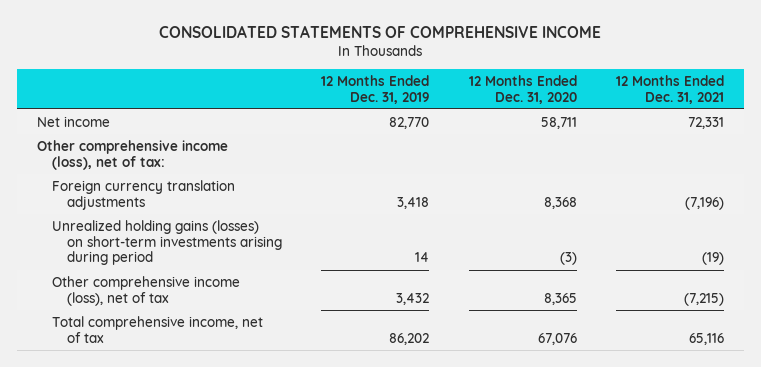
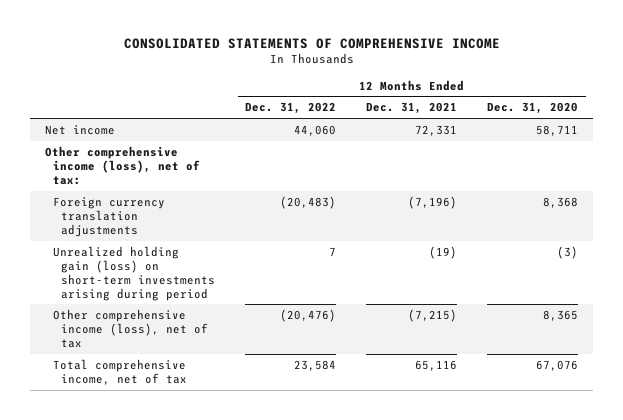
[321,74,430,104] 12 Months Ended Dec. 31, 2019 -> none
none -> [245,102,337,115] Dec. 31, 2022
[51,219,282,266] Unrealized holding gains (losses) on short-term investments arising during period -> [53,245,216,301] Unrealized holding gain (loss) on short-term investments arising during period

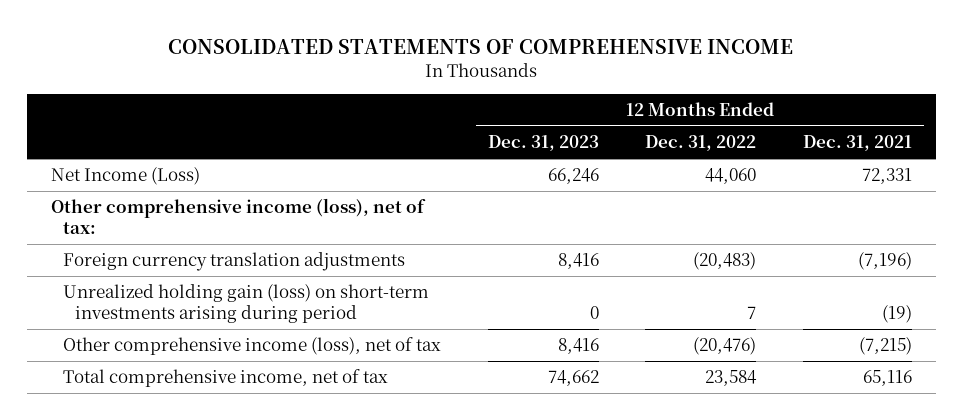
[487,102,579,115] Dec. 31, 2020 -> none
none -> [487,135,599,152] Dec. 31, 2023
[44,124,115,135] Net income -> [50,167,200,186] Net Income (Loss)

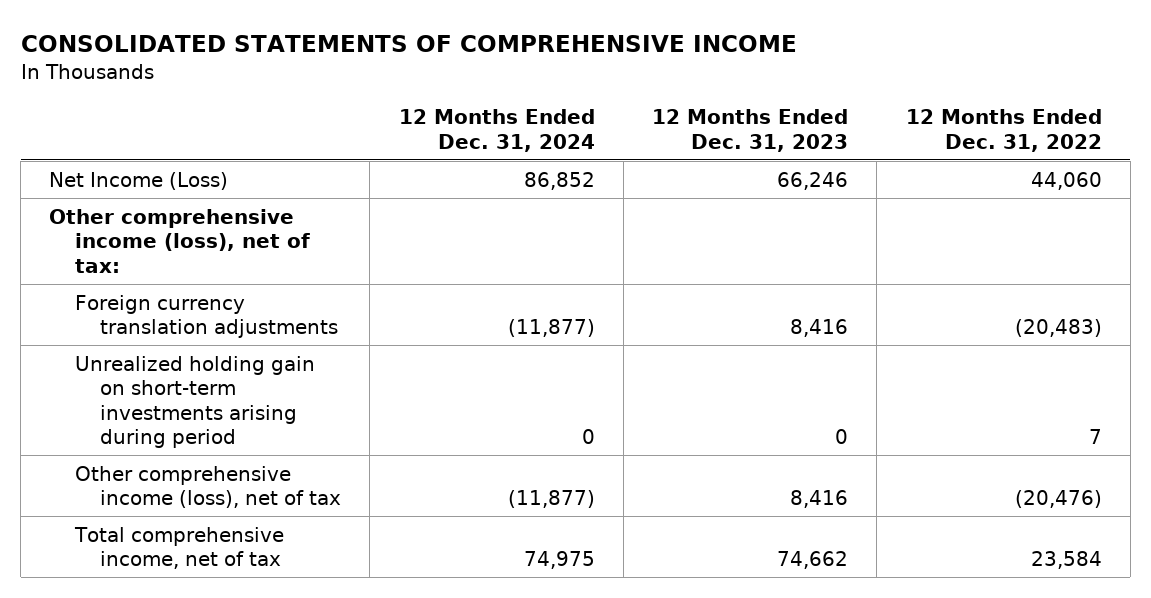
[803,135,913,152] Dec. 31, 2021 -> none
none -> [398,109,595,152] 12 Months Ended Dec. 31, 2024
[62,284,429,323] Unrealized holding gain (loss) on short-term investments arising during period -> [74,355,315,448] Unrealized holding gain on short-term investments arising during period

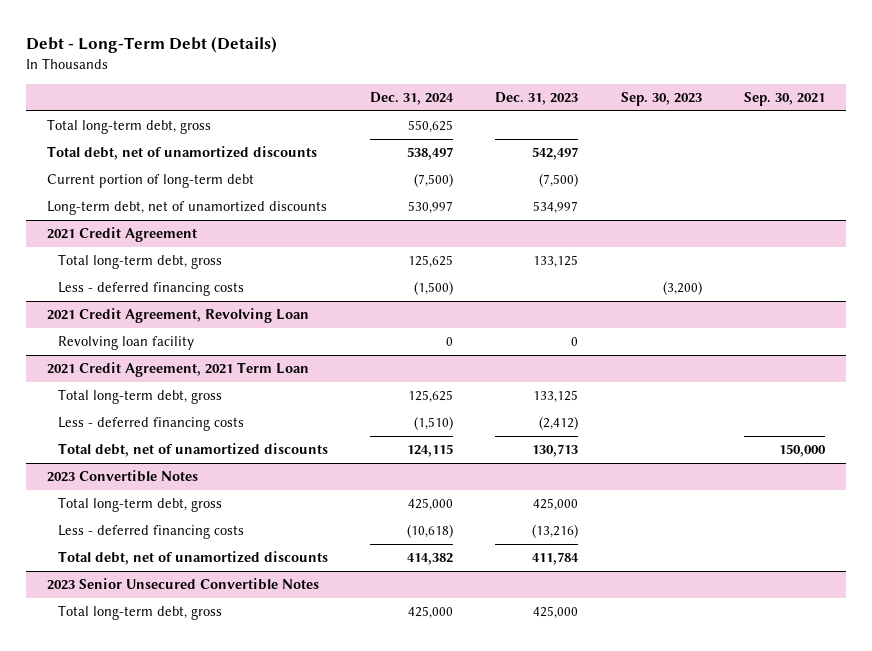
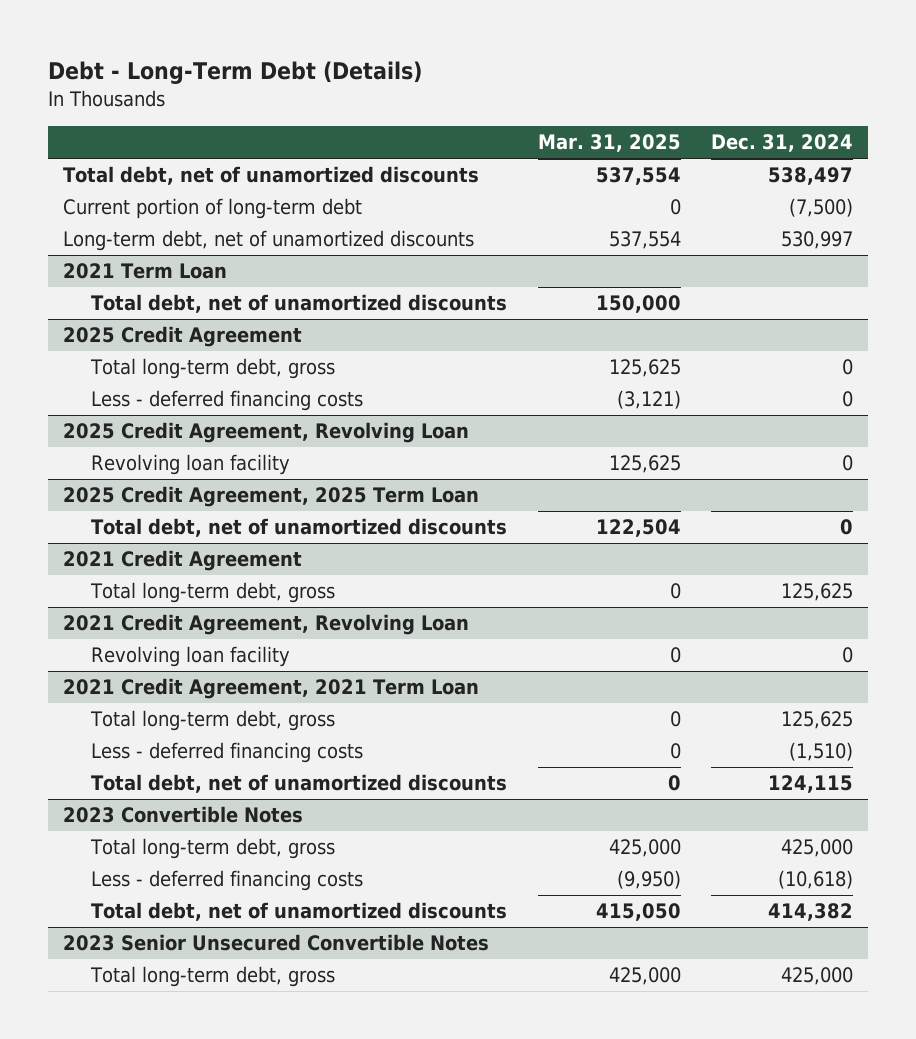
[495,91,579,105] Dec. 31, 2023 -> none
[620,91,702,106] Sep. 30, 2023 -> none
[743,91,825,106] Sep. 30, 2021 -> none
none -> [537,134,681,153] Mar. 31, 2025
[47,119,212,135] Total long-term debt, gross -> none
none -> [63,263,228,280] 2021 Term Loan
none -> [91,294,508,314] Total debt, net of unamortized discounts
none -> [63,326,303,348] 2025 Credit Agreement
none -> [90,358,336,380] Total long-term debt, gross
none -> [91,390,364,412] Less - deferred financing costs
none -> [63,422,470,444] 2025 Credit Agreement, Revolving Loan
none -> [91,454,291,476] Revolving loan facility
none -> [63,486,480,508] 2025 Credit Agreement, 2025 Term Loan
none -> [91,518,508,538] Total debt, net of unamortized discounts
[58,282,245,297] Less - deferred financing costs -> none

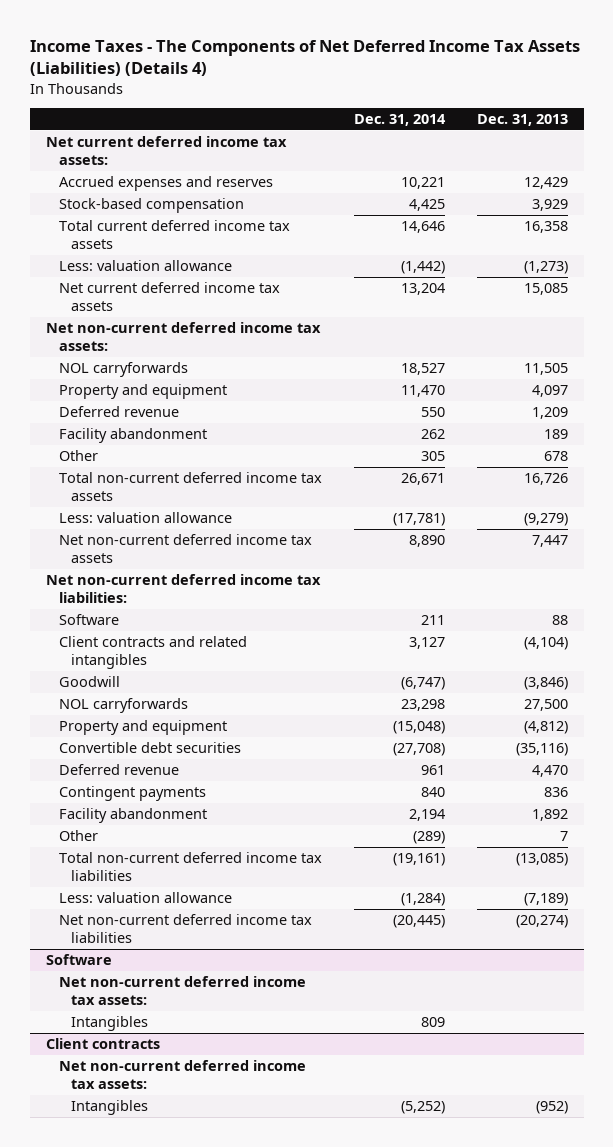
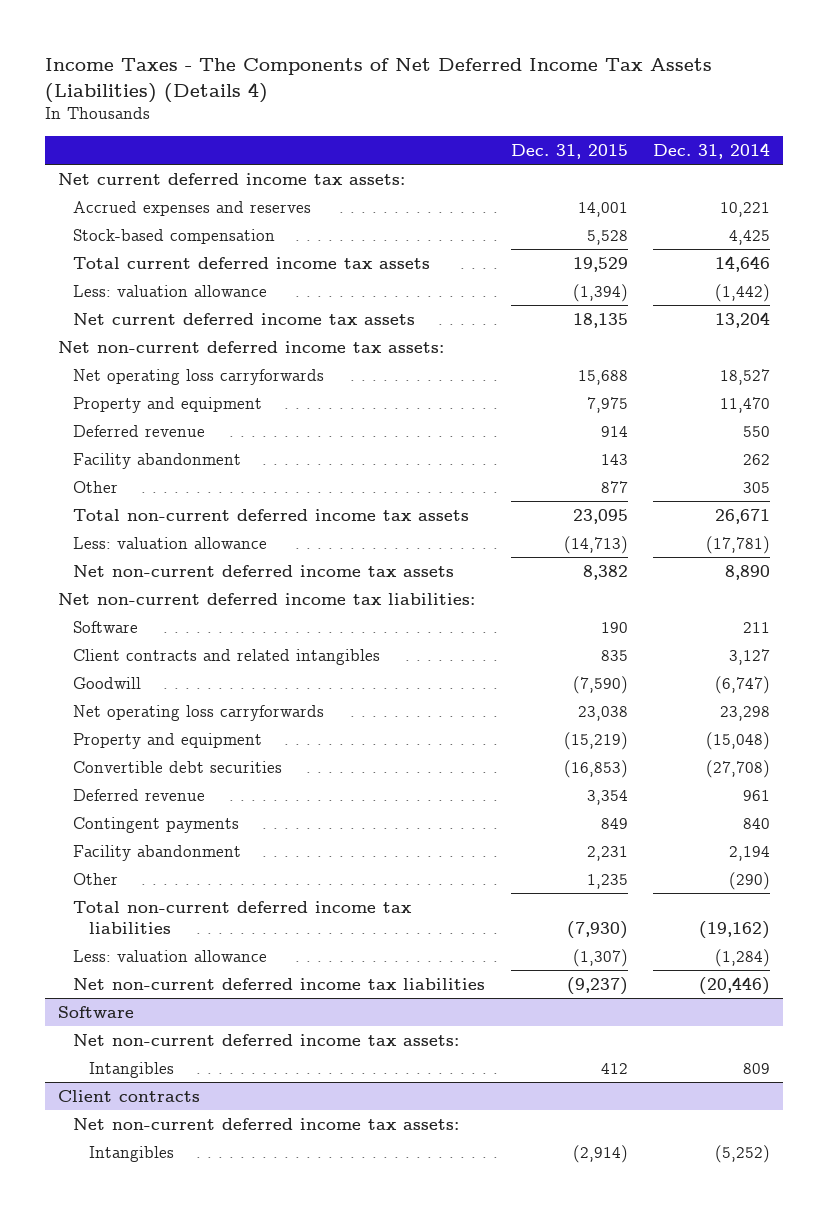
[476,114,568,127] Dec. 31, 2013 -> none
none -> [510,143,628,159] Dec. 31, 2015
[58,362,188,378] NOL carryforwards -> [73,368,325,385] Net operating loss carryforwards
[58,698,188,714] NOL carryforwards -> [73,704,325,721] Net operating loss carryforwards
[412,831,445,845] (289) -> [729,871,771,890] (290)
[392,853,445,867] (19,161) -> [699,921,771,940] (19,162)
[392,915,445,929] (20,445) -> [699,976,771,995] (20,446)

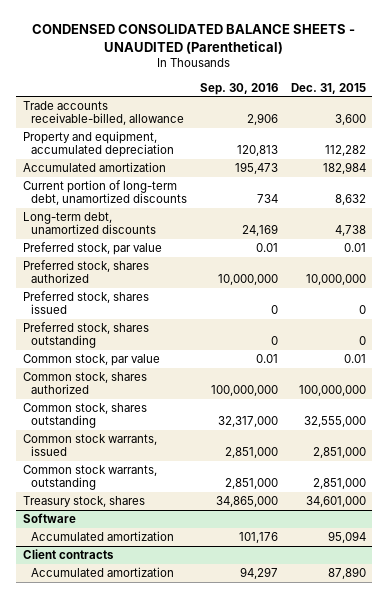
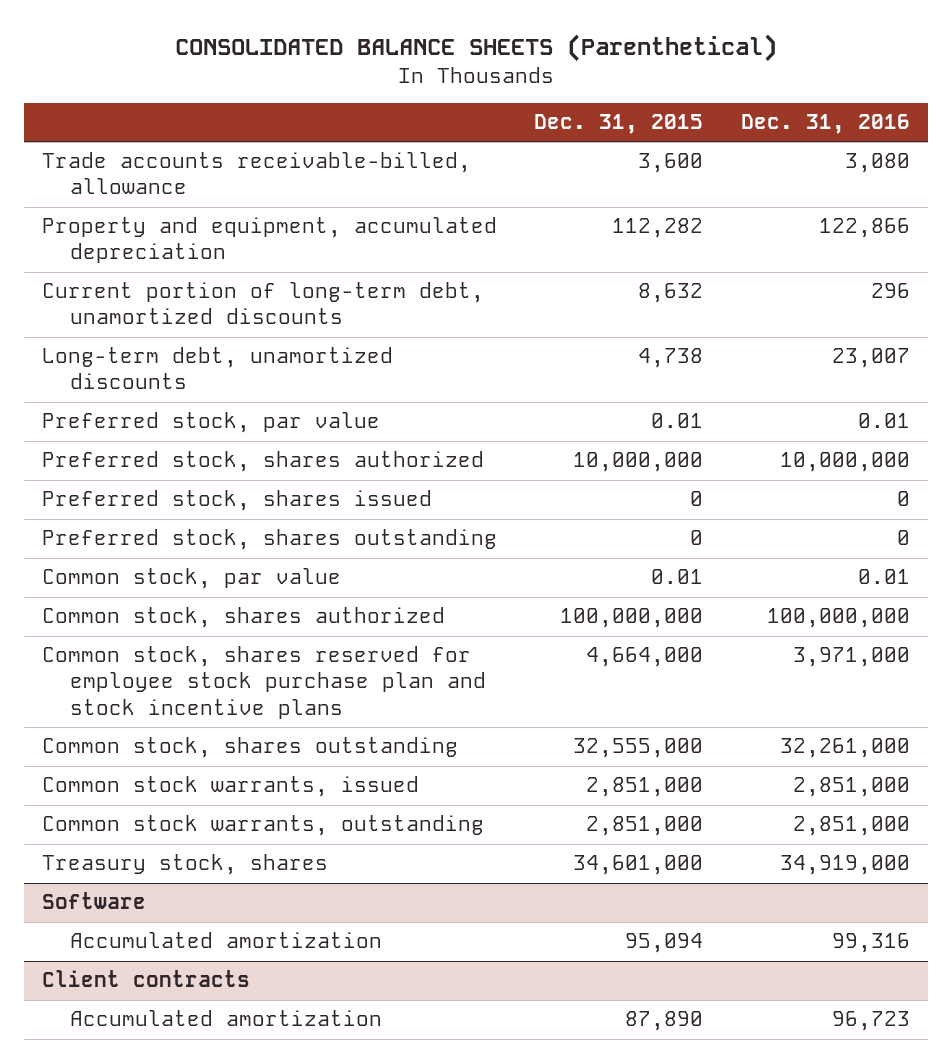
[32,24,356,54] CONDENSED CONSOLIDATED BALANCE SHEETS - UNAUDITED (Parenthetical) -> [174,34,777,63] CONSOLIDATED BALANCE SHEETS (Parenthetical)
[199,82,278,95] Sep. 30, 2016 -> none
none -> [740,114,910,135] Dec. 31, 2016
[22,162,166,173] Accumulated amortization -> none
none -> [42,646,486,719] Common stock, shares reserved for employee stock purchase plan and stock incentive plans

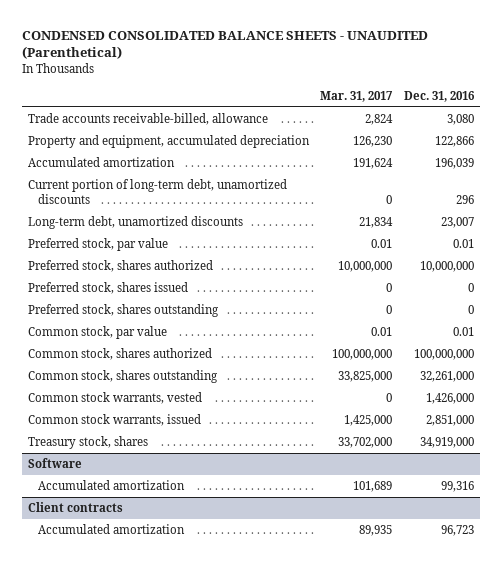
[174,34,777,63] CONSOLIDATED BALANCE SHEETS (Parenthetical) -> [21,30,428,60] CONDENSED CONSOLIDATED BALANCE SHEETS - UNAUDITED (Parenthetical)
[534,114,704,135] Dec. 31, 2015 -> none
none -> [320,90,394,102] Mar. 31, 2017
none -> [27,157,175,168] Accumulated amortization
[42,646,486,719] Common stock, shares reserved for employee stock purchase plan and stock incentive plans -> none
none -> [27,392,202,405] Common stock warrants, vested
[42,815,485,837] Common stock warrants, outstanding -> none

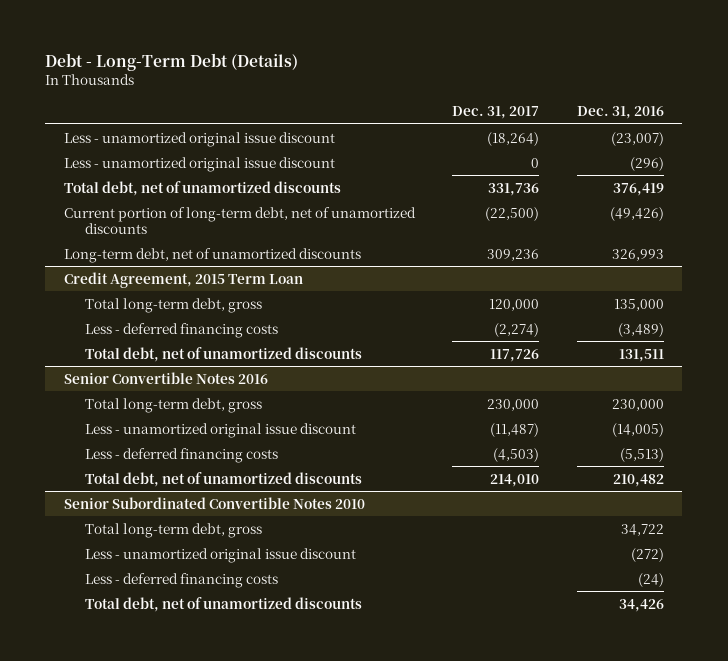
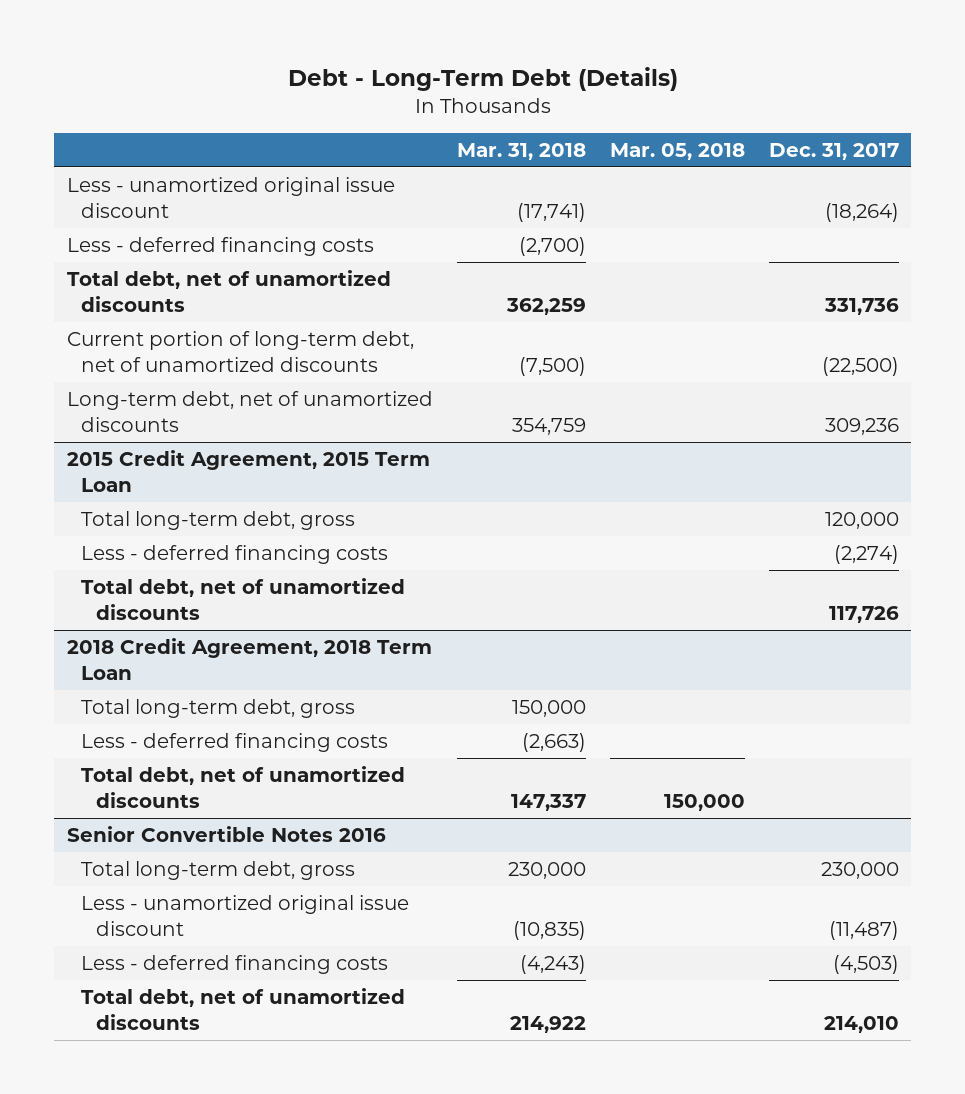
[576,105,664,119] Dec. 31, 2016 -> none
none -> [456,142,586,160] Mar. 31, 2018
none -> [609,142,745,160] Mar. 05, 2018
[64,156,336,172] Less - unamortized original issue discount -> none
none -> [66,237,374,257] Less - deferred financing costs
[64,271,304,288] Credit Agreement, 2015 Term Loan -> [66,450,430,492] 2015 Credit Agreement, 2015 Term Loan
none -> [66,638,432,680] 2018 Credit Agreement, 2018 Term Loan
none -> [81,699,356,719] Total long-term debt, gross
none -> [81,733,389,753] Less - deferred financing costs
none -> [81,766,406,808] Total debt, net of unamortized discounts
[64,496,366,509] Senior Subordinated Convertible Notes 2010 -> none
[84,522,262,538] Total long-term debt, gross -> none
[84,547,356,563] Less - unamortized original issue discount -> none
[84,572,278,588] Less - deferred financing costs -> none
[84,596,362,612] Total debt, net of unamortized discounts -> none

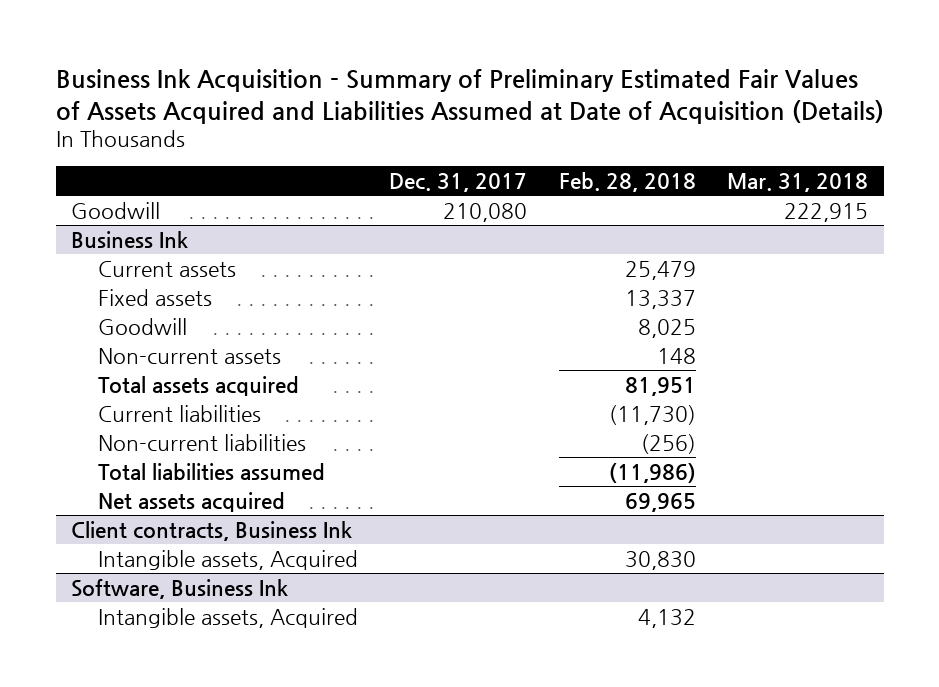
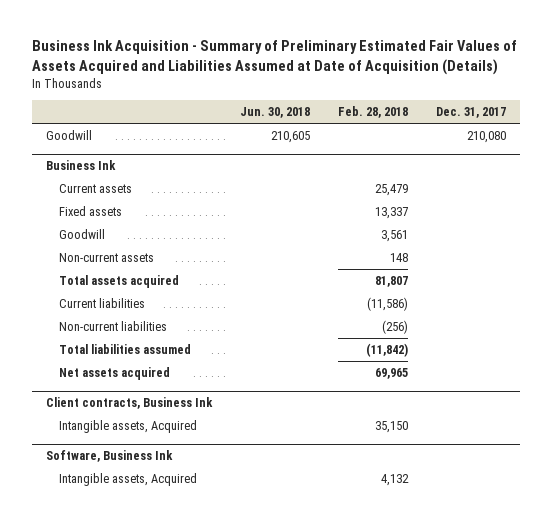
[727,173,869,193] Mar. 31, 2018 -> none
none -> [239,107,310,119] Jun. 30, 2018
[637,318,696,338] 8,025 -> [380,229,408,242] 3,561
[624,376,696,396] 81,951 -> [374,275,408,287] 81,807
[608,404,696,425] (11,730) -> [366,296,408,311] (11,586)
[608,462,696,483] (11,986) -> [365,342,408,357] (11,842)
[624,550,696,570] 30,830 -> [374,420,408,433] 35,150

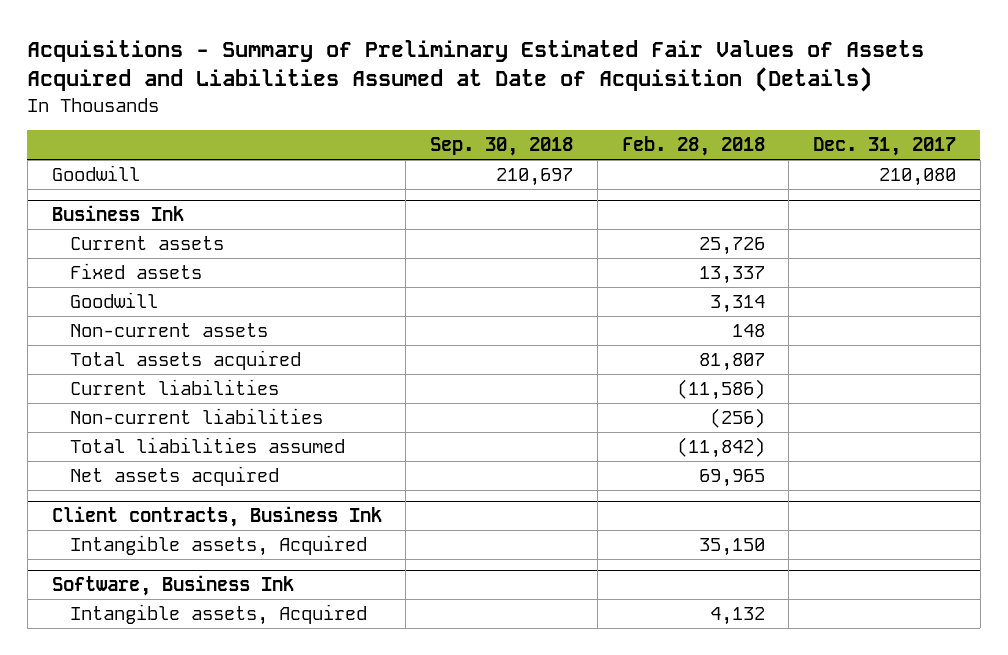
[31,40,517,75] Business Ink Acquisition - Summary of Preliminary Estimated Fair Values of Assets Acquired and Liabilities Assumed at Date of Acquisition (Details) -> [27,39,925,93] Acquisitions - Summary of Preliminary Estimated Fair Values of Assets Acquired and Liabilities Assumed at Date of Acquisition (Details)
[239,107,310,119] Jun. 30, 2018 -> none
none -> [430,137,574,157] Sep. 30, 2018
[374,183,408,196] 25,479 -> [698,236,765,255] 25,726
[380,229,408,242] 3,561 -> [709,294,765,313] 3,314

